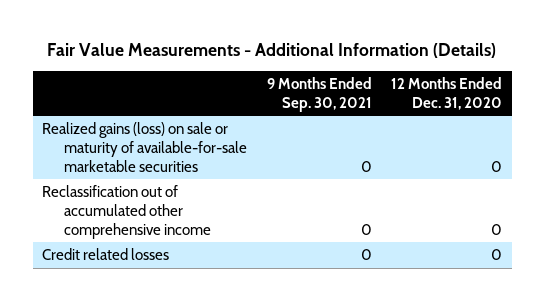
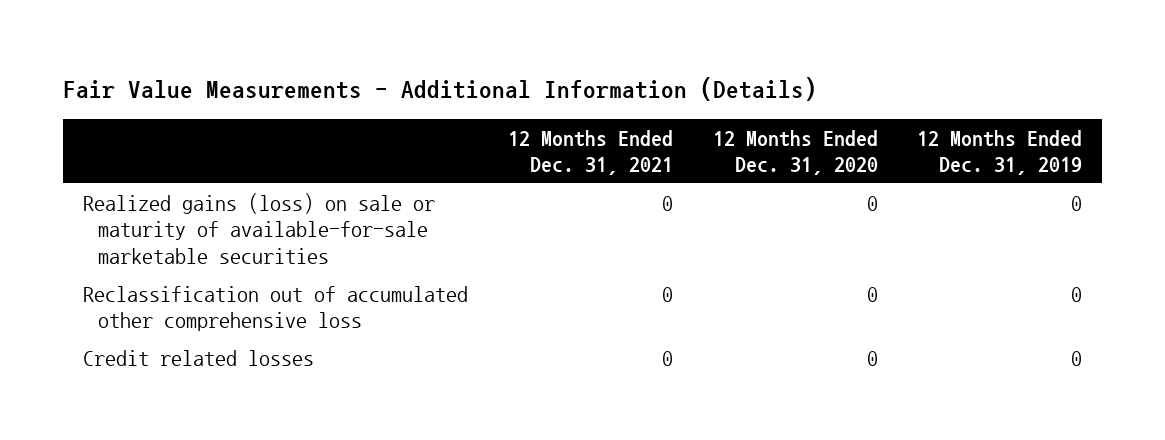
[266,77,372,112] 9 Months Ended Sep. 30, 2021 -> none
none -> [507,129,673,175] 12 Months Ended Dec. 31, 2021
none -> [917,129,1083,175] 12 Months Ended Dec. 31, 2019
[42,185,211,239] Reclassification out of accumulated other comprehensive income -> [82,285,468,332] Reclassification out of accumulated other comprehensive loss

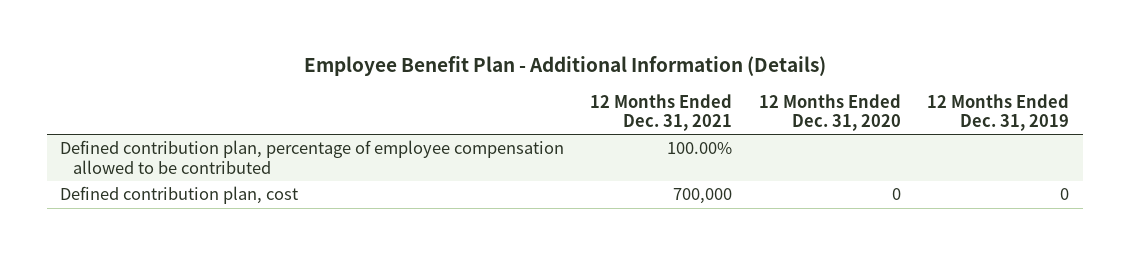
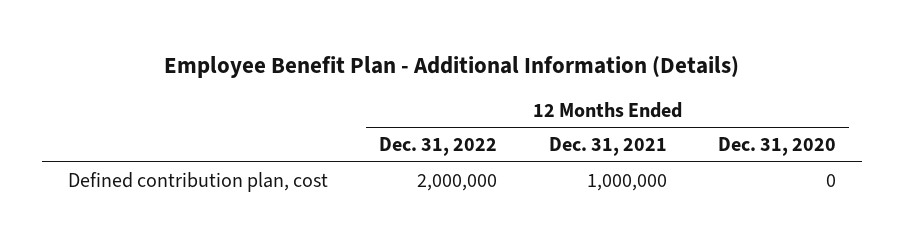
[927,93,1070,131] 12 Months Ended Dec. 31, 2019 -> none
none -> [379,137,498,157] Dec. 31, 2022
[59,140,564,174] Defined contribution plan, percentage of employee compensation allowed to be contributed -> none
[673,188,733,205] 700,000 -> [586,173,667,191] 1,000,000

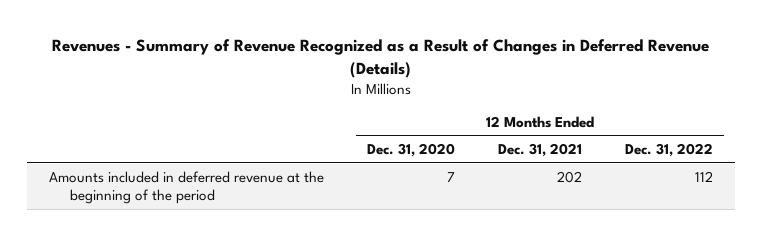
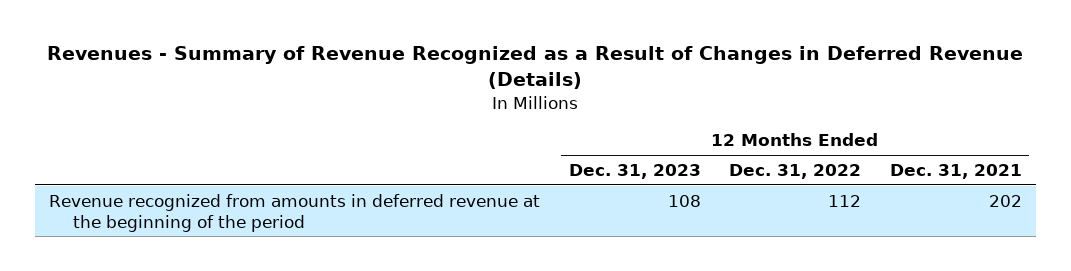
[367,143,456,158] Dec. 31, 2020 -> none
none -> [568,164,701,180] Dec. 31, 2023
[48,171,324,205] Amounts included in deferred revenue at the beginning of the period -> [48,194,540,232] Revenue recognized from amounts in deferred revenue at the beginning of the period

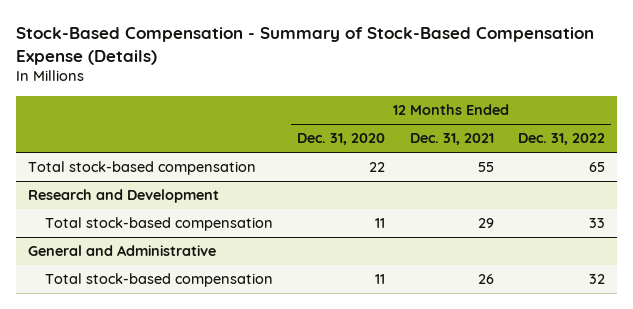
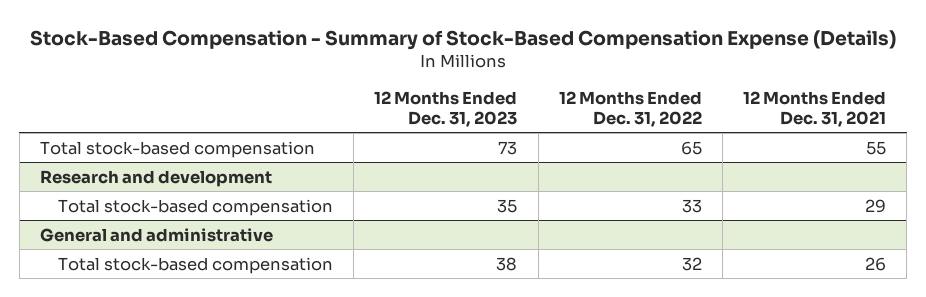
[297,133,386,146] Dec. 31, 2020 -> none
none -> [374,91,518,127] 12 Months Ended Dec. 31, 2023
[28,189,220,204] Research and Development -> [39,169,272,187] Research and development
[28,245,217,257] General and Administrative -> [39,227,273,242] General and administrative

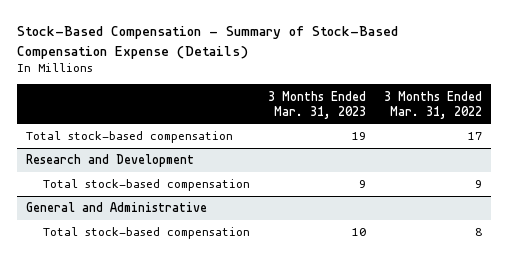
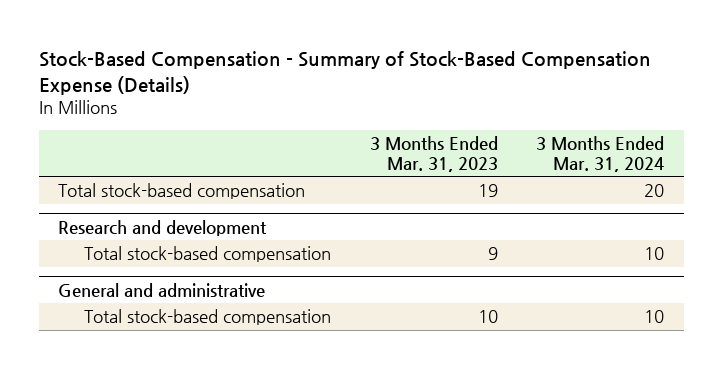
[383,90,482,119] 3 Months Ended Mar. 31, 2022 -> none
none -> [536,136,665,172] 3 Months Ended Mar. 31, 2024
[26,154,195,168] Research and Development -> [58,219,268,236] Research and development
[26,202,208,213] General and Administrative -> [58,282,266,297] General and administrative

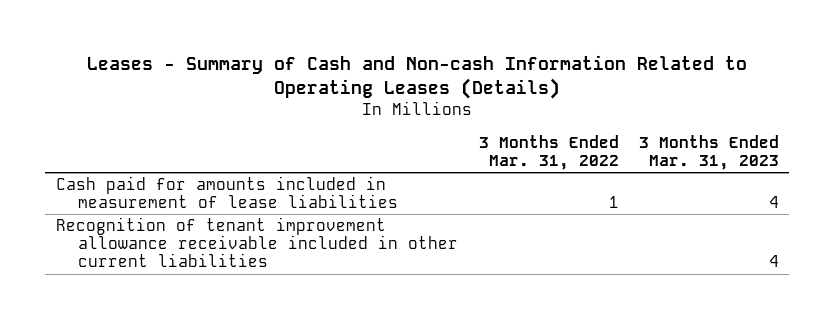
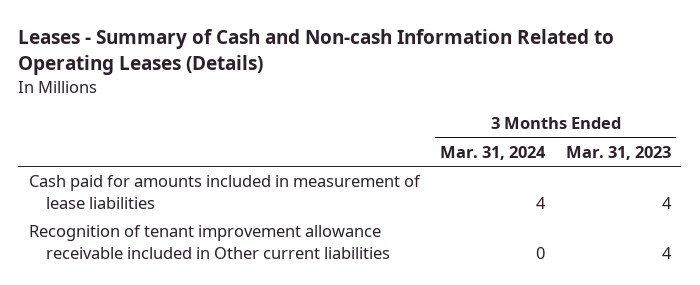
[478,134,619,170] 3 Months Ended Mar. 31, 2022 -> none
none -> [440,145,547,160] Mar. 31, 2024
[55,217,459,268] Recognition of tenant improvement allowance receivable included in other current liabilities -> [28,225,391,259] Recognition of tenant improvement allowance receivable included in Other current liabilities

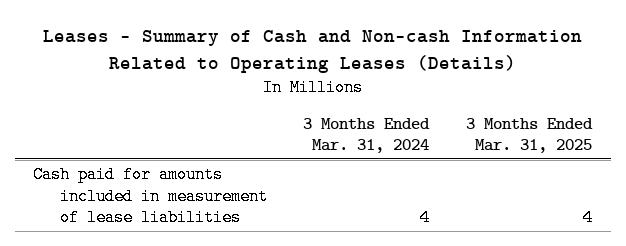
[565,145,671,160] Mar. 31, 2023 -> none
none -> [466,117,594,154] 3 Months Ended Mar. 31, 2025
[28,225,391,259] Recognition of tenant improvement allowance receivable included in Other current liabilities -> none

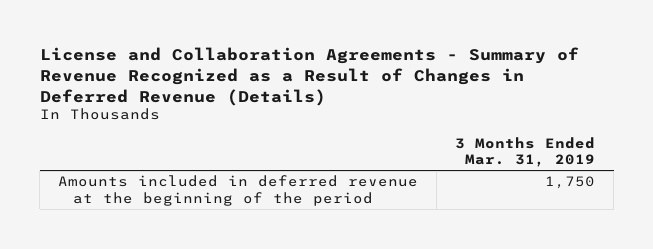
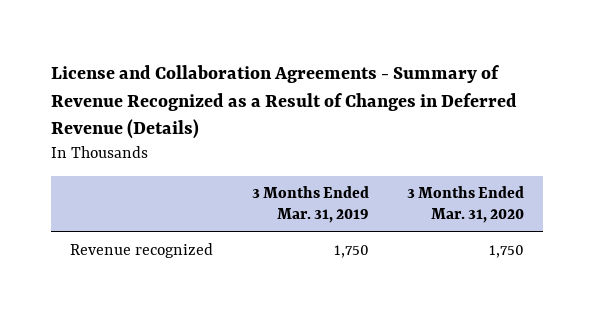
none -> [406,186,524,224] 3 Months Ended Mar. 31, 2020
[58,175,419,206] Amounts included in deferred revenue at the beginning of the period -> [70,243,214,259] Revenue recognized

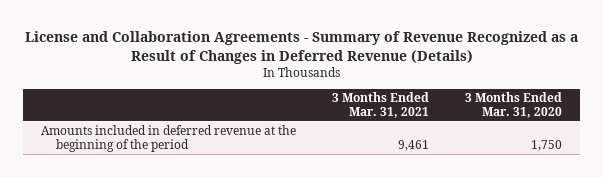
[251,186,369,224] 3 Months Ended Mar. 31, 2019 -> none
none -> [332,92,430,119] 3 Months Ended Mar. 31, 2021
[70,243,214,259] Revenue recognized -> [41,125,297,153] Amounts included in deferred revenue at the beginning of the period

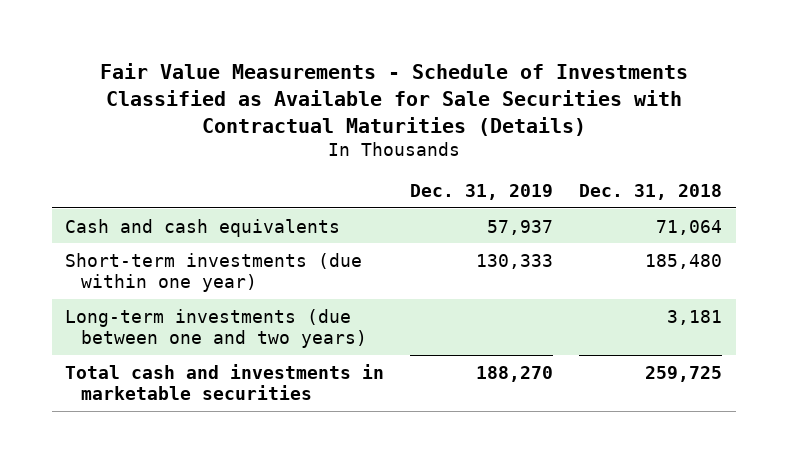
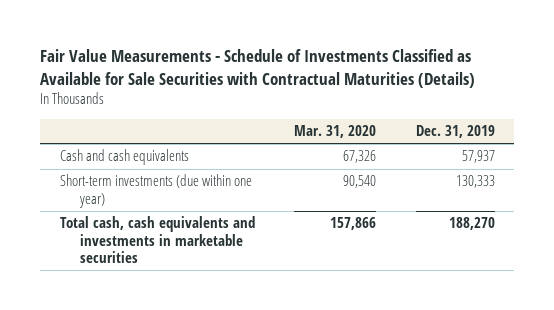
[579,183,723,200] Dec. 31, 2018 -> none
none -> [294,125,377,139] Mar. 31, 2020
[64,308,368,349] Long-term investments (due between one and two years) -> none
[64,363,384,401] Total cash and investments in marketable securities -> [59,216,255,263] Total cash, cash equivalents and investments in marketable securities

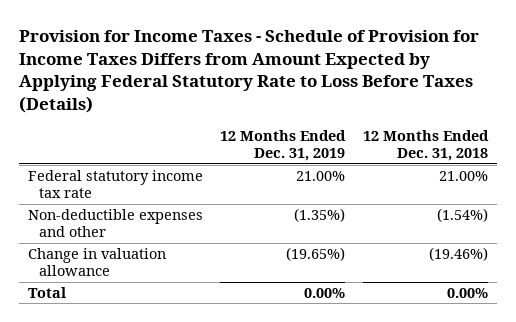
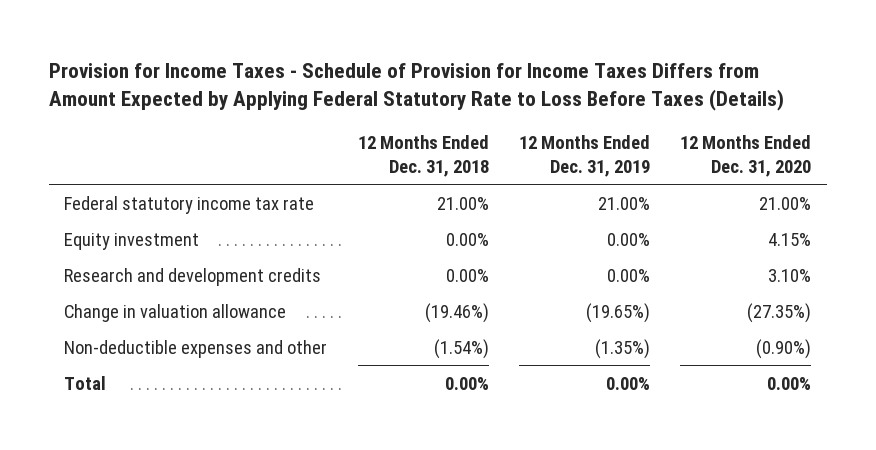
none -> [680,135,812,177] 12 Months Ended Dec. 31, 2020
none -> [64,232,200,250] Equity investment
none -> [64,267,322,286] Research and development credits
[27,208,203,238] Non-deductible expenses and other -> [64,339,328,358] Non-deductible expenses and other

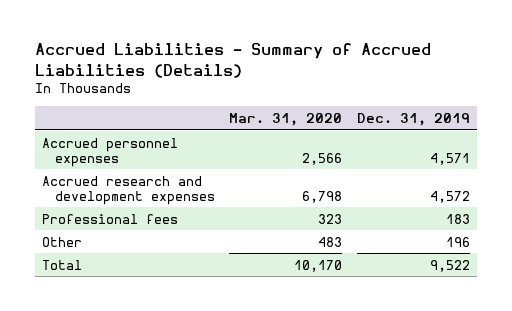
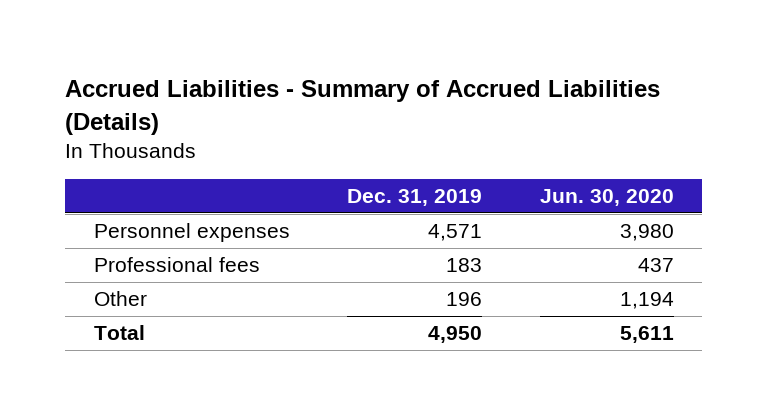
[229,112,343,126] Mar. 31, 2020 -> none
none -> [539,188,674,206] Jun. 30, 2020
[42,175,215,205] Accrued research and development expenses -> none
[42,137,179,167] Accrued personnel expenses -> [93,223,290,243] Personnel expenses
[429,259,470,272] 9,522 -> [428,326,483,344] 4,950

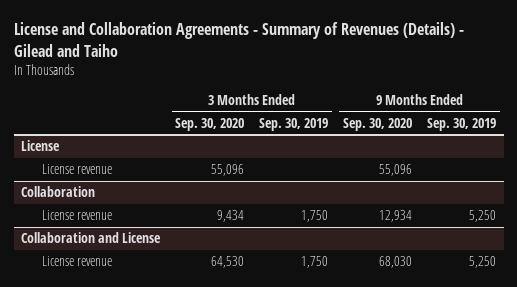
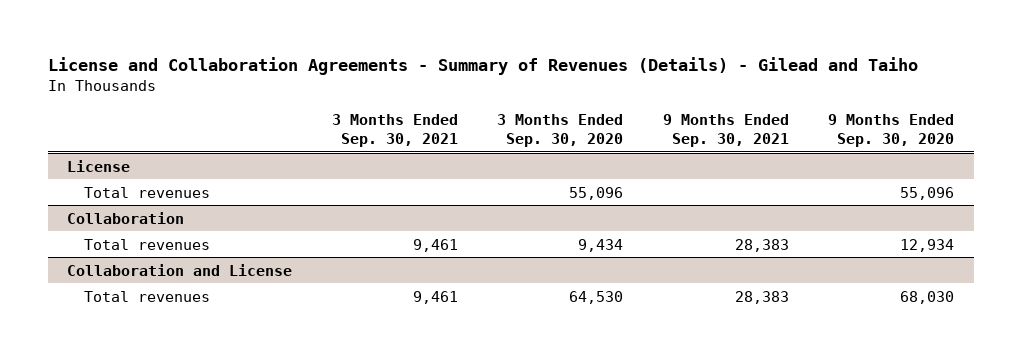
[259,117,329,131] Sep. 30, 2019 -> none
[427,117,497,131] Sep. 30, 2019 -> none
none -> [331,113,458,148] 3 Months Ended Sep. 30, 2021
none -> [662,113,789,148] 9 Months Ended Sep. 30, 2021
[41,164,112,175] License revenue -> [84,186,211,198] Total revenues
[41,210,112,221] License revenue -> [84,238,211,250] Total revenues
[41,256,112,267] License revenue -> [84,290,211,302] Total revenues

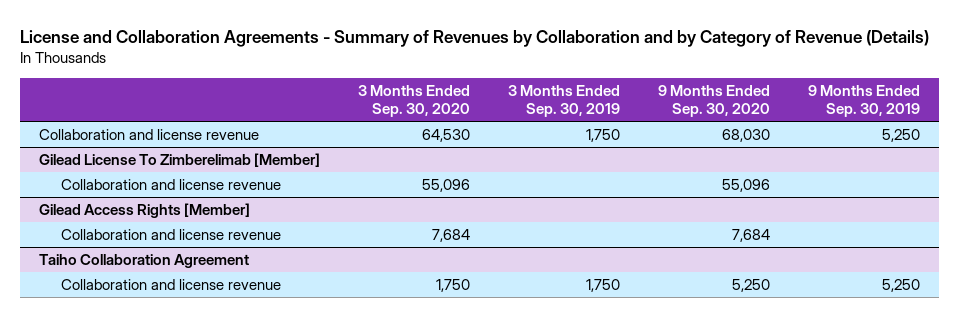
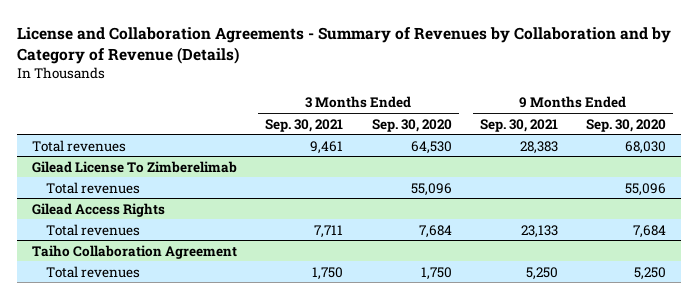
[507,84,620,118] 3 Months Ended Sep. 30, 2019 -> none
[807,84,920,118] 9 Months Ended Sep. 30, 2019 -> none
none -> [265,118,344,132] Sep. 30, 2021
none -> [479,118,558,132] Sep. 30, 2021
[38,128,259,140] Collaboration and license revenue -> [31,139,126,152] Total revenues
[38,152,320,167] Gilead License To Zimberelimab [Member] -> [31,160,237,173] Gilead License To Zimberelimab
[61,178,282,190] Collaboration and license revenue -> [46,181,141,194] Total revenues
[38,202,250,218] Gilead Access Rights [Member] -> [31,202,165,217] Gilead Access Rights
[61,228,282,240] Collaboration and license revenue -> [46,223,141,236] Total revenues
[61,278,282,290] Collaboration and license revenue -> [46,265,141,278] Total revenues

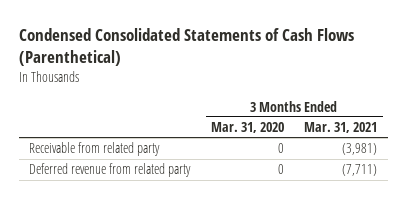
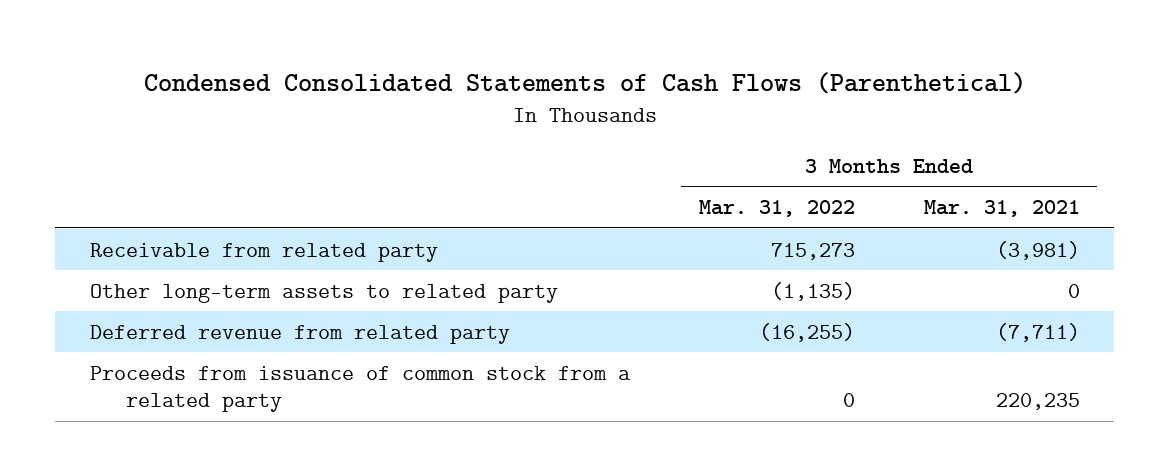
[210,122,284,134] Mar. 31, 2020 -> none
none -> [698,200,855,218] Mar. 31, 2022
none -> [89,283,558,303] Other long-term assets to related party
none -> [89,365,631,413] Proceeds from issuance of common stock from a related party

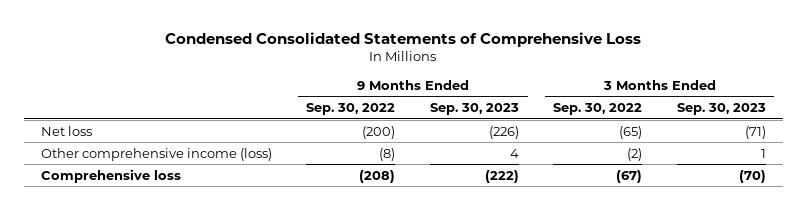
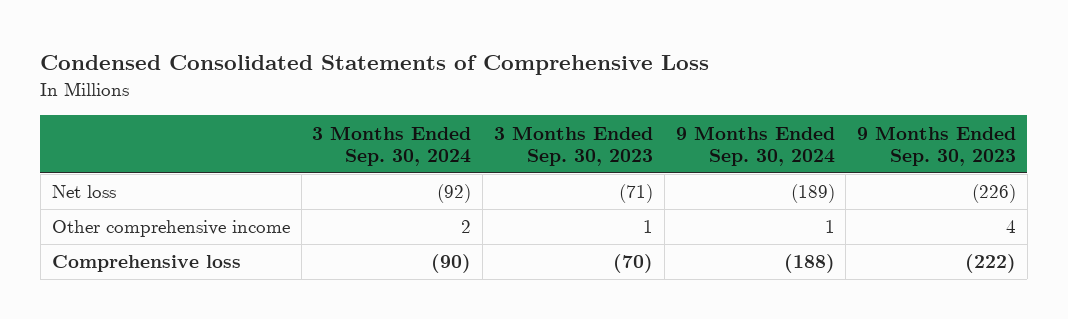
[306,103,396,116] Sep. 30, 2022 -> none
[553,103,643,116] Sep. 30, 2022 -> none
none -> [312,125,472,166] 3 Months Ended Sep. 30, 2024
none -> [675,125,835,166] 9 Months Ended Sep. 30, 2024
[40,147,272,161] Other comprehensive income (loss) -> [51,220,290,238] Other comprehensive income

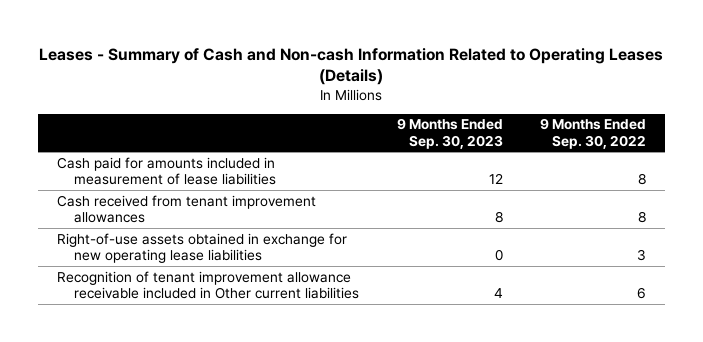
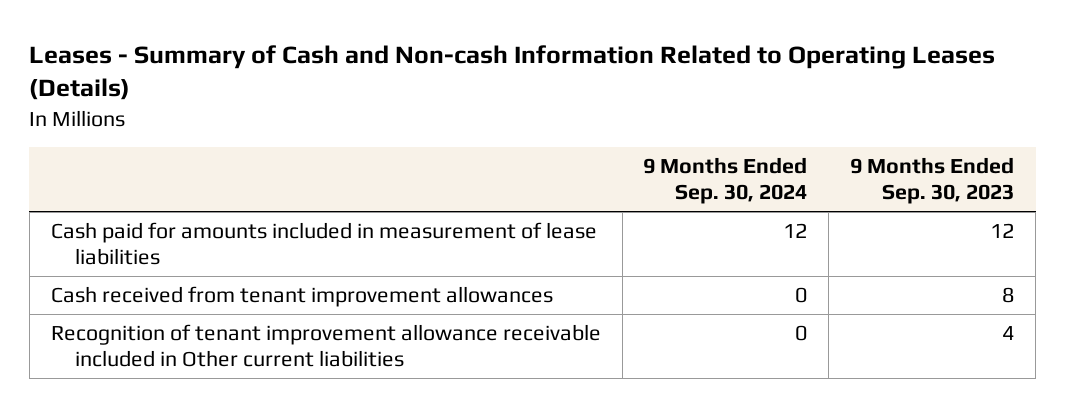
[540,118,647,149] 9 Months Ended Sep. 30, 2022 -> none
none -> [643,157,808,205] 9 Months Ended Sep. 30, 2024
[56,232,347,263] Right-of-use assets obtained in exchange for new operating lease liabilities -> none

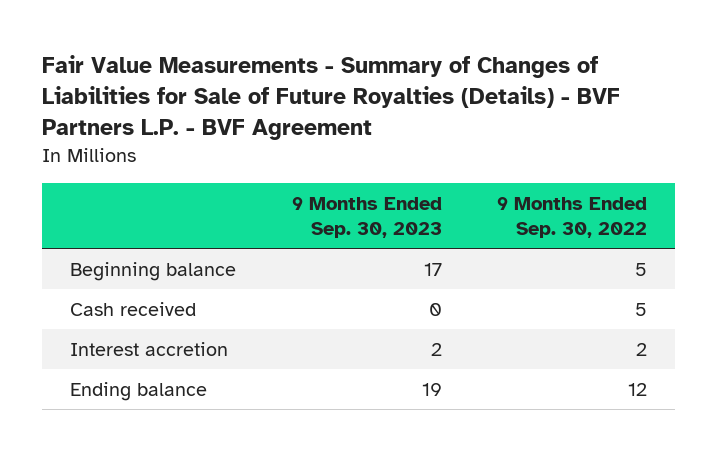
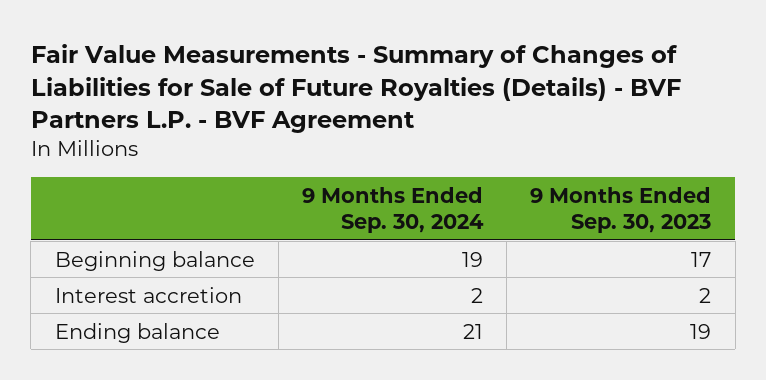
[497,196,648,239] 9 Months Ended Sep. 30, 2022 -> none
none -> [302,186,485,233] 9 Months Ended Sep. 30, 2024
[69,302,196,317] Cash received -> none

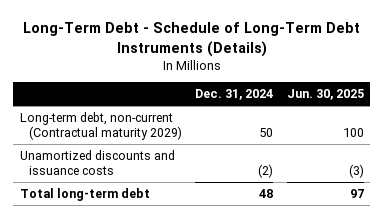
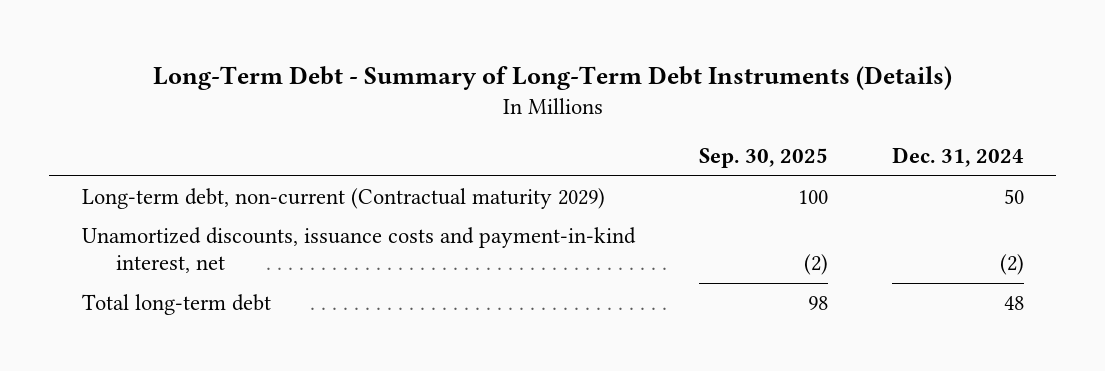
[22,22,360,57] Long-Term Debt - Schedule of Long-Term Debt Instruments (Details) -> [152,66,952,91] Long-Term Debt - Summary of Long-Term Debt Instruments (Details)
[286,89,364,101] Jun. 30, 2025 -> none
none -> [698,148,828,169] Sep. 30, 2025
[20,149,176,175] Unamortized discounts and issuance costs -> [81,226,636,274] Unamortized discounts, issuance costs and payment-in-kind interest, net

